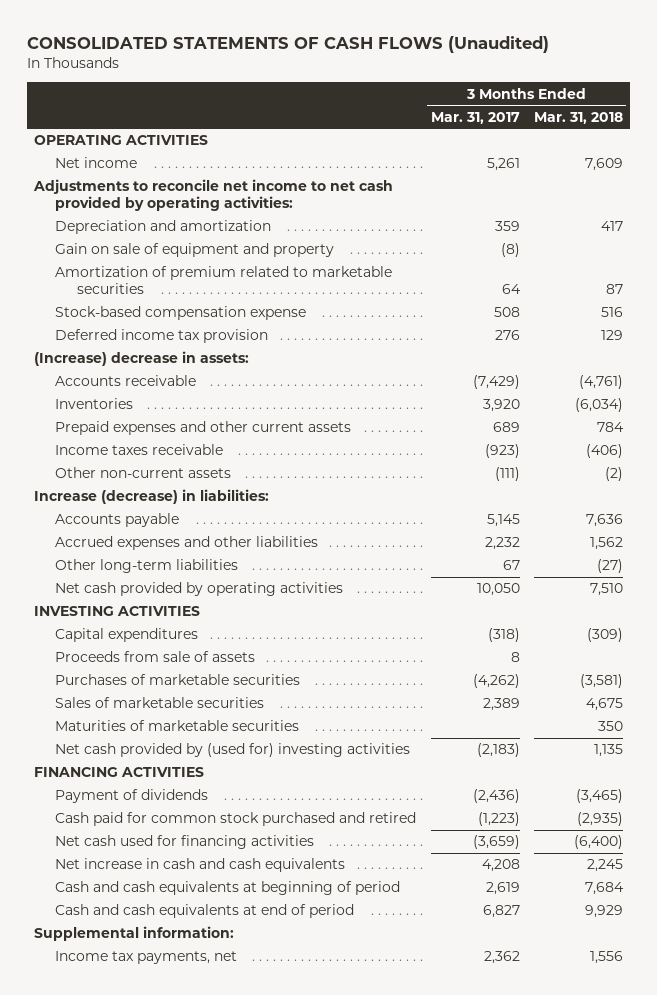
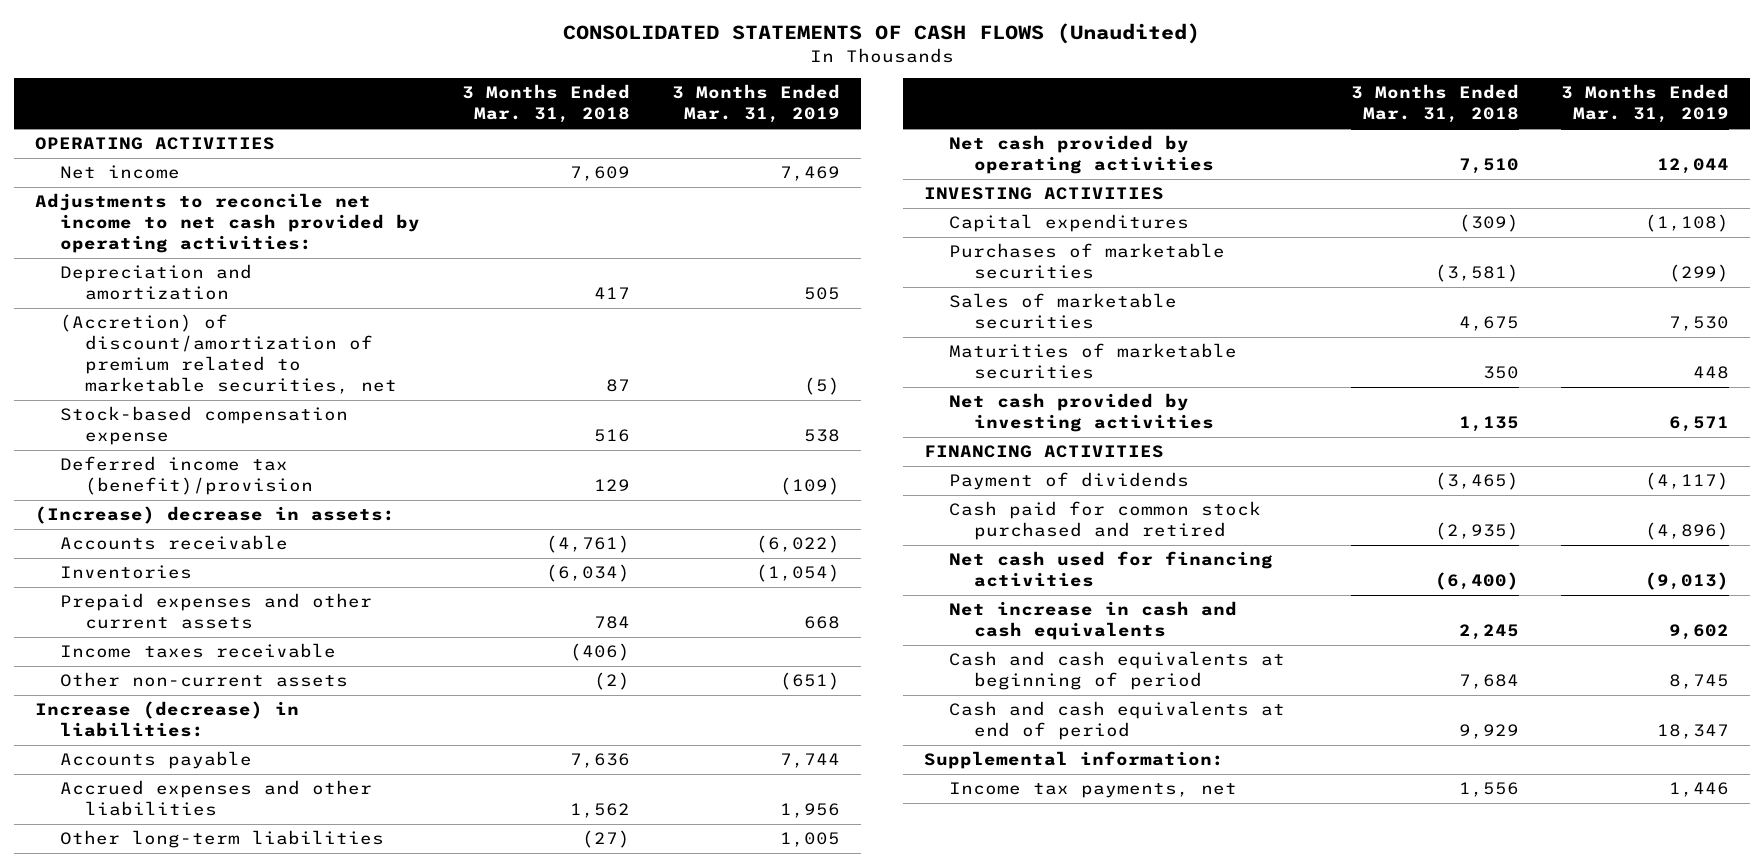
[430,111,520,124] Mar. 31, 2017 -> none
none -> [672,84,841,124] 3 Months Ended Mar. 31, 2019
[55,243,335,258] Gain on sale of equipment and property -> none
[55,266,393,295] Amortization of premium related to marketable securities -> [59,314,397,395] (Accretion) of discount/amortization of premium related to marketable securities, net
[55,329,269,344] Deferred income tax provision -> [59,456,313,496] Deferred income tax (benefit)/provision
[55,651,256,663] Proceeds from sale of assets -> none
[55,743,411,758] Net cash provided by (used for) investing activities -> [948,393,1214,433] Net cash provided by investing activities

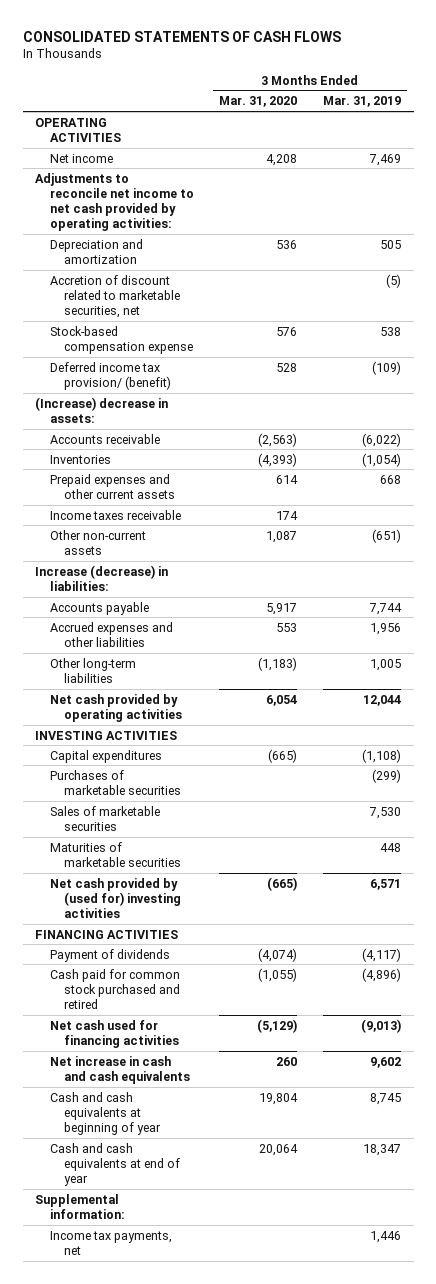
[562,23,1200,45] CONSOLIDATED STATEMENTS OF CASH FLOWS (Unaudited) -> [22,30,341,42] CONSOLIDATED STATEMENTS OF CASH FLOWS
[462,84,631,124] 3 Months Ended Mar. 31, 2018 -> none
none -> [219,96,298,108] Mar. 31, 2020
[59,314,397,395] (Accretion) of discount/amortization of premium related to marketable securities, net -> [49,274,181,319] Accretion of discount related to marketable securities, net
[59,456,313,496] Deferred income tax (benefit)/provision -> [49,361,172,390] Deferred income tax provision/ (benefit)
[948,393,1214,433] Net cash provided by investing activities -> [49,877,182,919] Net cash provided by (used for) investing activities
[948,651,1285,691] Cash and cash equivalents at beginning of period -> [49,1091,162,1136] Cash and cash equivalents at beginning of year
[948,701,1285,741] Cash and cash equivalents at end of period -> [49,1142,181,1187] Cash and cash equivalents at end of year

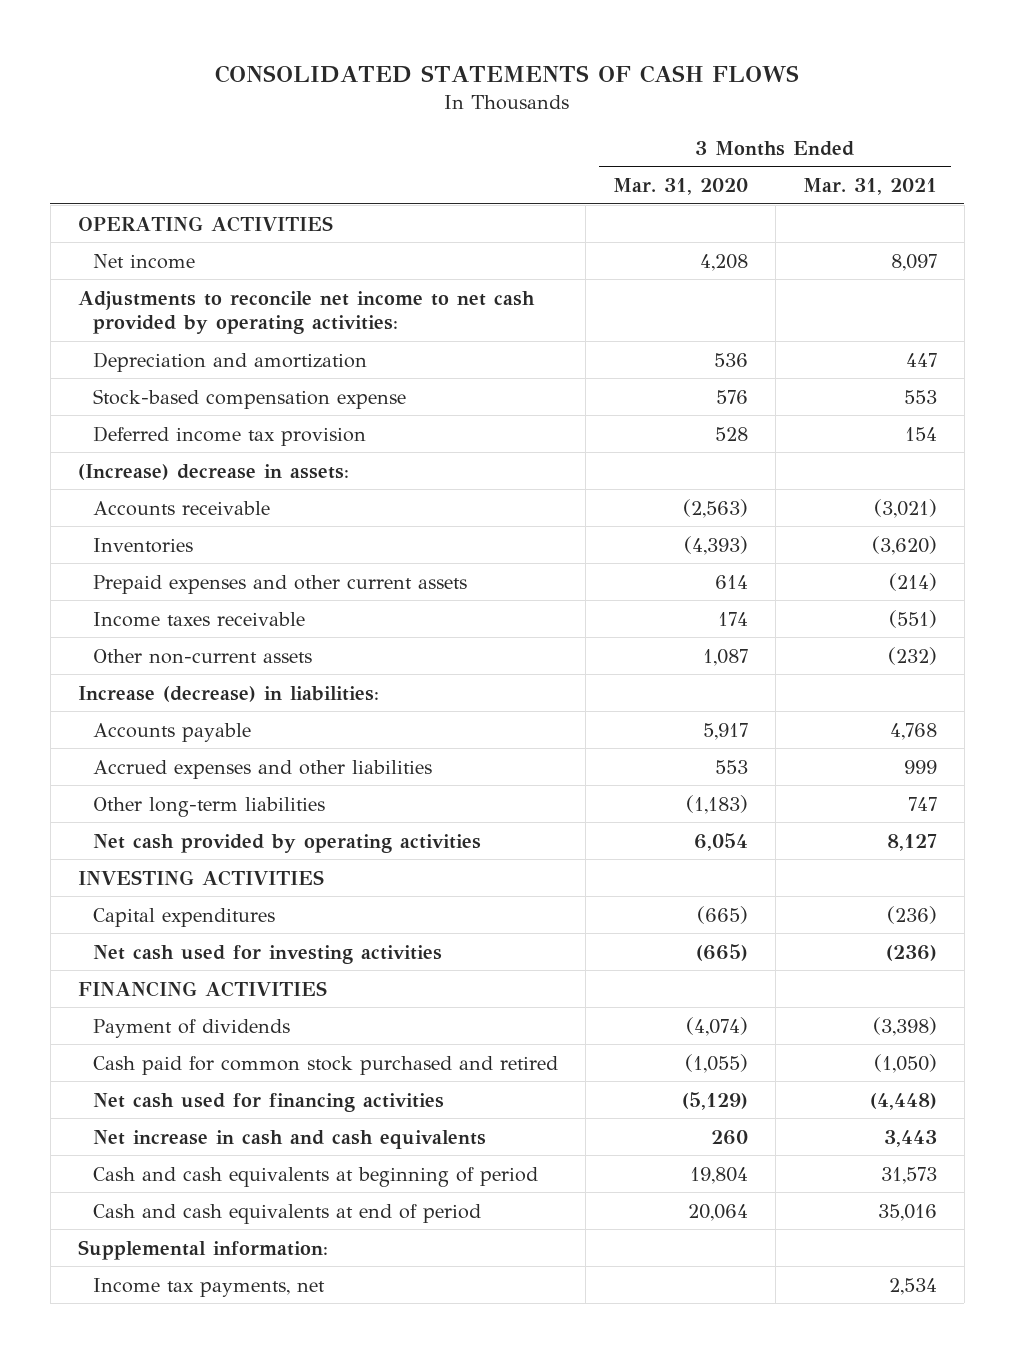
[323,96,402,108] Mar. 31, 2019 -> none
none -> [802,178,937,196] Mar. 31, 2021
[49,274,181,319] Accretion of discount related to marketable securities, net -> none
[49,361,172,390] Deferred income tax provision/ (benefit) -> [93,425,367,446] Deferred income tax provision
[49,769,182,795] Purchases of marketable securities -> none
[49,805,160,831] Sales of marketable securities -> none
[49,841,182,867] Maturities of marketable securities -> none
[49,877,182,919] Net cash provided by (used for) investing activities -> [93,944,443,964] Net cash used for investing activities
[49,1091,162,1136] Cash and cash equivalents at beginning of year -> [93,1166,539,1187] Cash and cash equivalents at beginning of period
[49,1142,181,1187] Cash and cash equivalents at end of year -> [93,1203,482,1224] Cash and cash equivalents at end of period

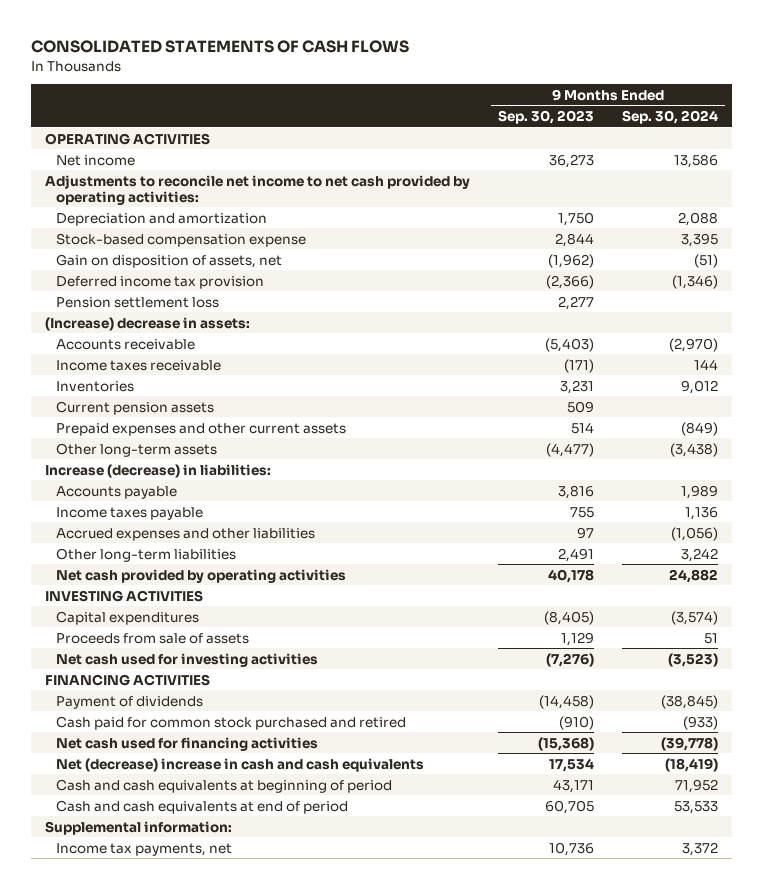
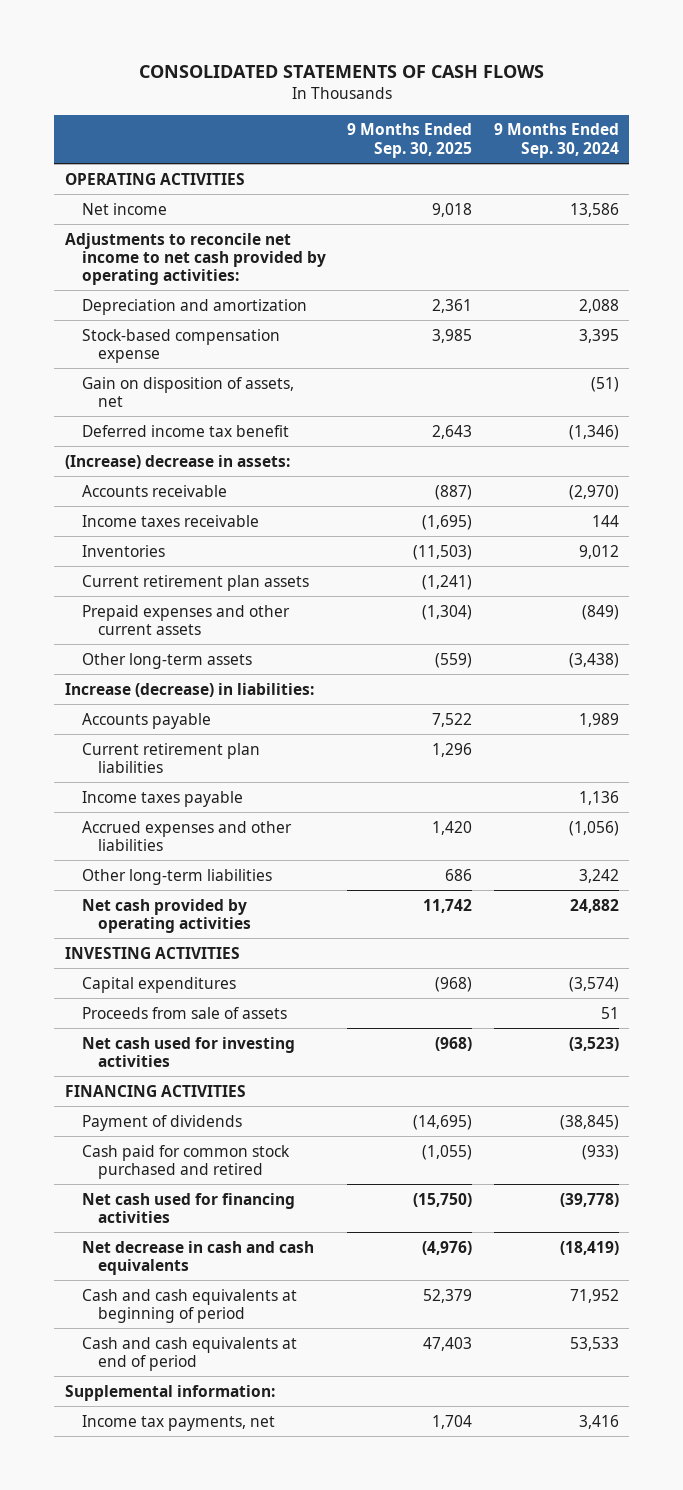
[498,109,595,124] Sep. 30, 2023 -> none
none -> [347,123,473,158] 9 Months Ended Sep. 30, 2025
[56,296,220,308] Pension settlement loss -> none
[56,275,265,289] Deferred income tax provision -> [81,424,289,437] Deferred income tax benefit
[56,400,215,415] Current pension assets -> none
none -> [81,574,309,591] Current retirement plan assets
none -> [81,742,260,773] Current retirement plan liabilities
[56,757,425,772] Net (decrease) increase in cash and cash equivalents -> [81,1240,314,1275] Net decrease in cash and cash equivalents
[682,841,719,856] 3,372 -> [578,1414,619,1429] 3,416

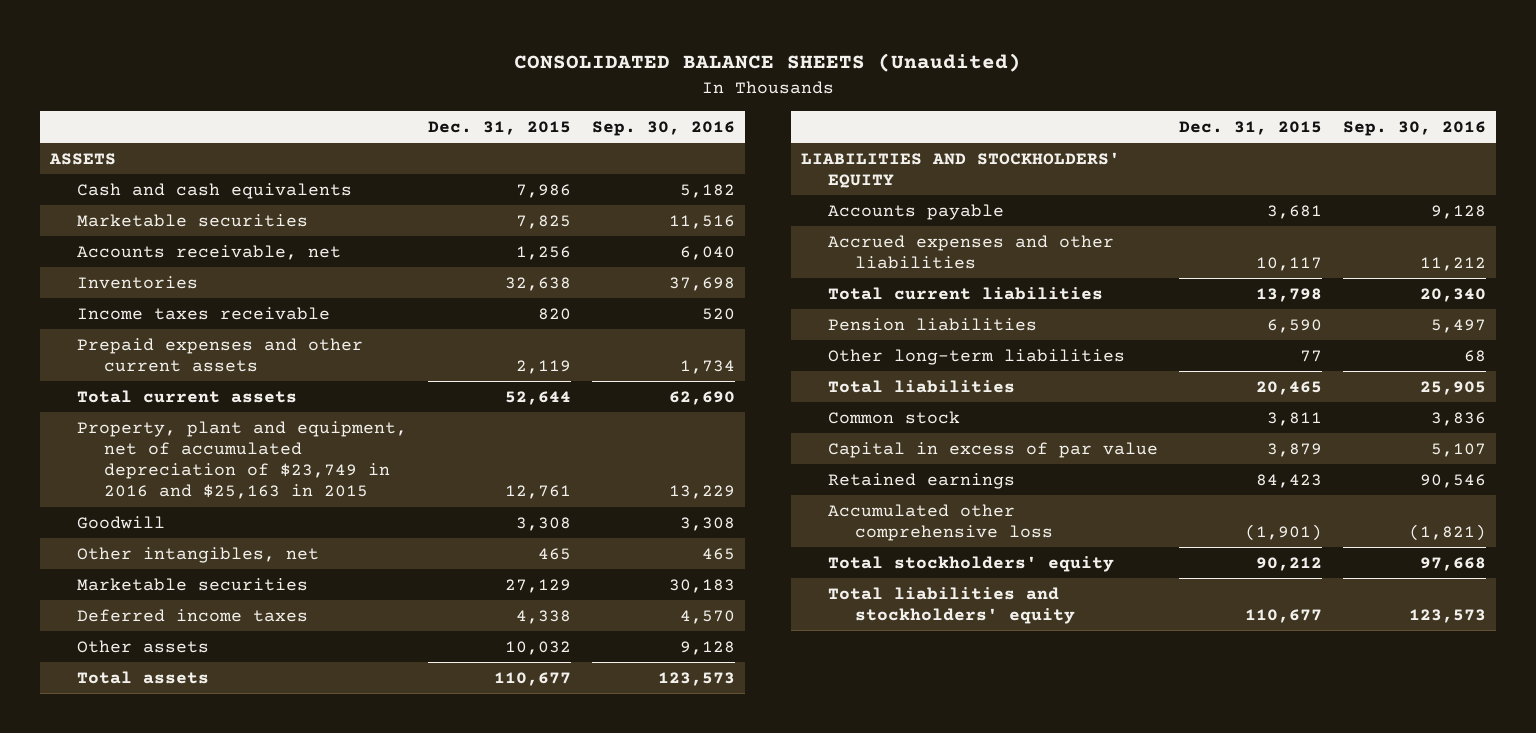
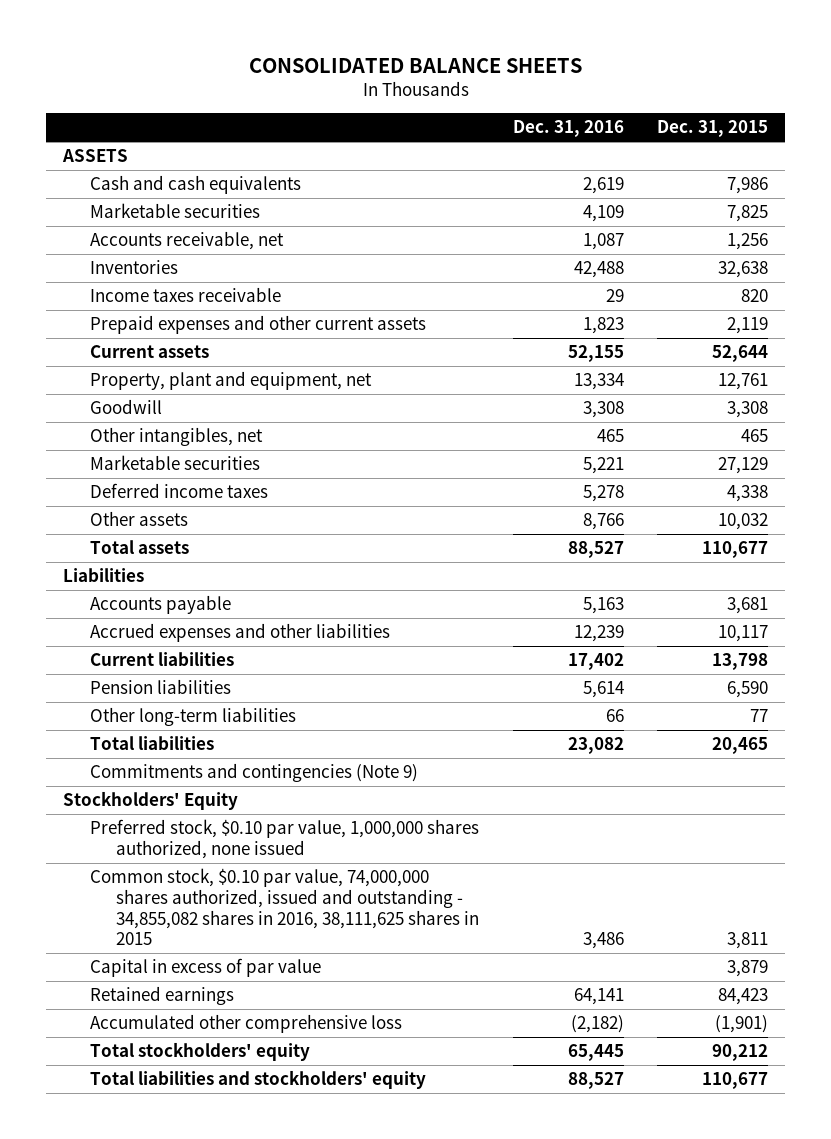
[513,53,1021,73] CONSOLIDATED BALANCE SHEETS (Unaudited) -> [248,57,582,73] CONSOLIDATED BALANCE SHEETS
[591,120,735,136] Sep. 30, 2016 -> none
none -> [512,120,624,138] Dec. 31, 2016
[77,389,298,403] Total current assets -> [89,345,209,359] Current assets
[77,420,408,500] Property, plant and equipment, net of accumulated depreciation of $23,749 in 2016 and $25,163 in 2015 -> [89,371,372,391] Property, plant and equipment, net
[801,151,1121,188] LIABILITIES AND STOCKHOLDERS' EQUITY -> none
none -> [62,568,144,583] Liabilities
[828,286,1104,300] Total current liabilities -> [89,652,234,667] Current liabilities
none -> [89,763,418,783] Commitments and contingencies (Note 9)
none -> [62,791,238,811] Stockholders' Equity
none -> [89,819,479,859] Preferred stock, $0.10 par value, 1,000,000 shares authorized, none issued
[828,410,961,424] Common stock -> [89,868,480,946] Common stock, $0.10 par value, 74,000,000 shares authorized, issued and outstanding - 34,855,082 shares in 2016, 38,111,625 shares in 2015

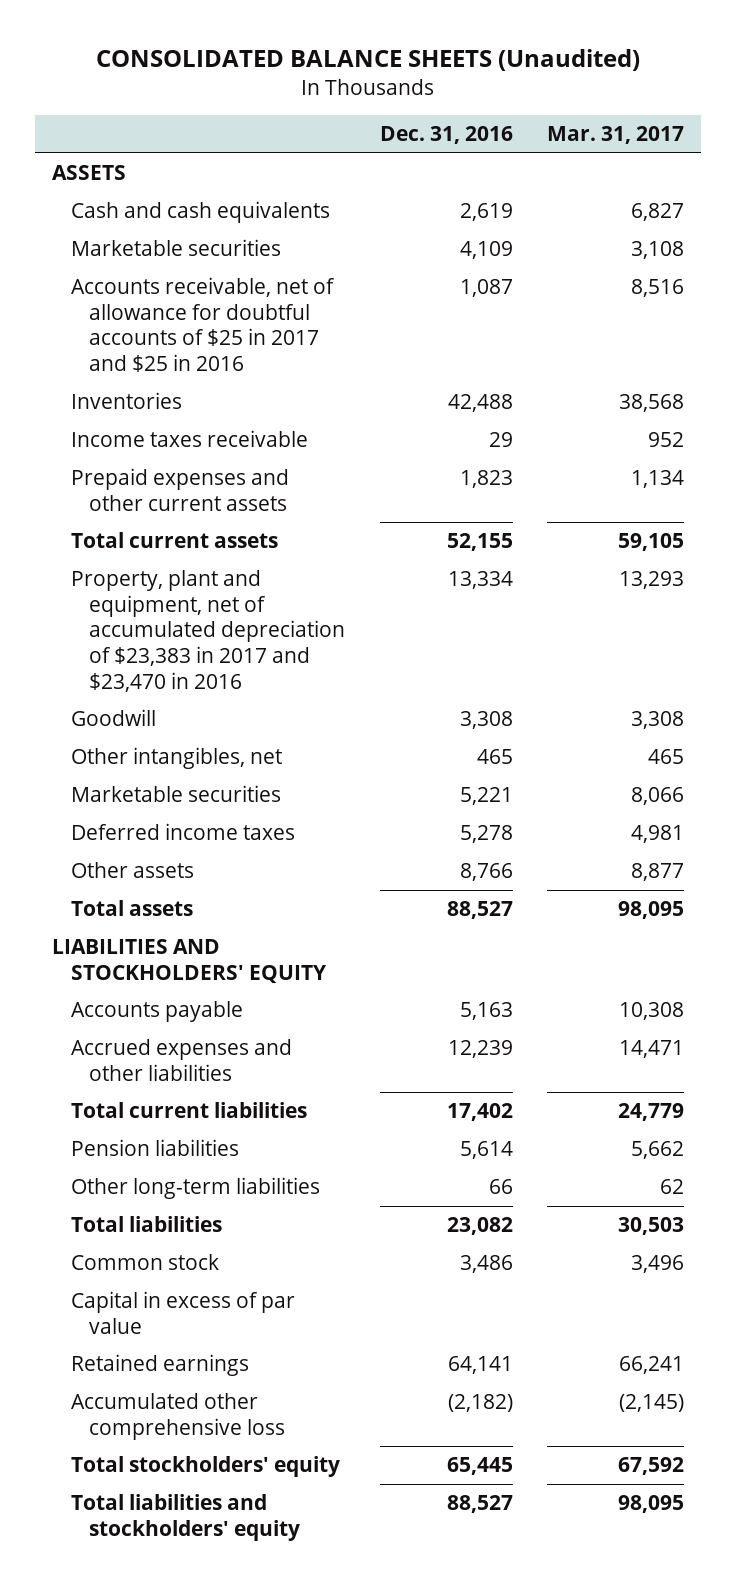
[248,57,582,73] CONSOLIDATED BALANCE SHEETS -> [96,48,641,71] CONSOLIDATED BALANCE SHEETS (Unaudited)
[657,120,769,138] Dec. 31, 2015 -> none
none -> [547,126,685,145] Mar. 31, 2017
[89,231,284,251] Accounts receivable, net -> [70,277,335,373] Accounts receivable, net of allowance for doubtful accounts of $25 in 2017 and $25 in 2016
[89,345,209,359] Current assets -> [70,532,278,549] Total current assets
[89,371,372,391] Property, plant and equipment, net -> [70,570,346,692] Property, plant and equipment, net of accumulated depreciation of $23,383 in 2017 and $23,470 in 2016
[62,568,144,583] Liabilities -> none
none -> [52,939,327,983] LIABILITIES AND STOCKHOLDERS' EQUITY
[89,652,234,667] Current liabilities -> [70,1102,307,1119] Total current liabilities
[89,763,418,783] Commitments and contingencies (Note 9) -> none
[62,791,238,811] Stockholders' Equity -> none
[89,819,479,859] Preferred stock, $0.10 par value, 1,000,000 shares authorized, none issued -> none
[89,868,480,946] Common stock, $0.10 par value, 74,000,000 shares authorized, issued and outstanding - 34,855,082 shares in 2016, 38,111,625 shares in 2015 -> [70,1254,219,1271] Common stock

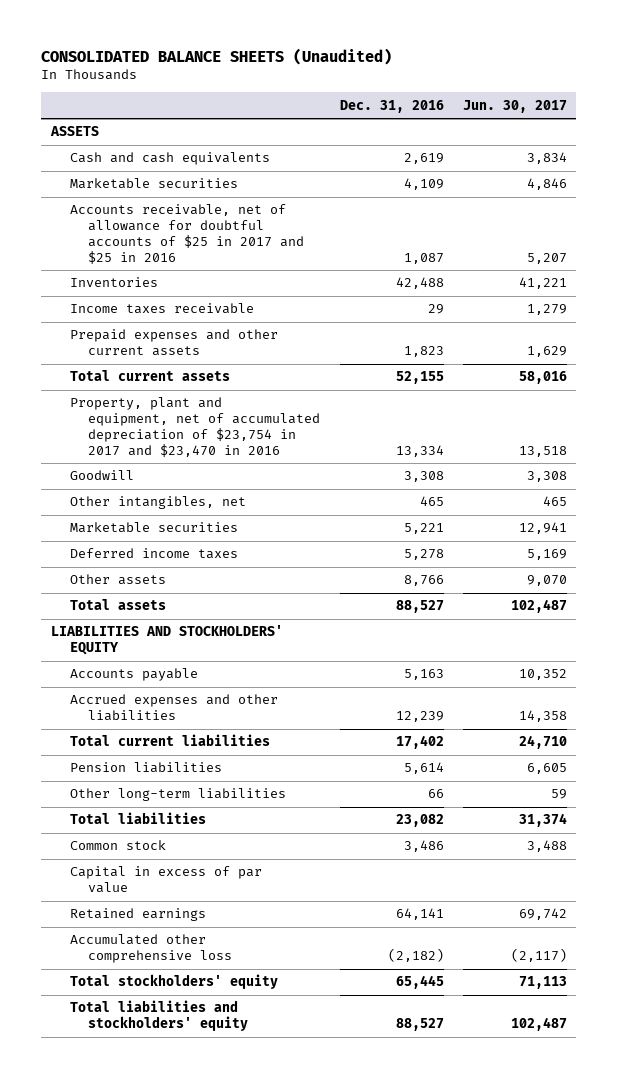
[547,126,685,145] Mar. 31, 2017 -> none
none -> [462,99,567,113] Jun. 30, 2017
[70,570,346,692] Property, plant and equipment, net of accumulated depreciation of $23,383 in 2017 and $23,470 in 2016 -> [69,397,321,458] Property, plant and equipment, net of accumulated depreciation of $23,754 in 2017 and $23,470 in 2016

